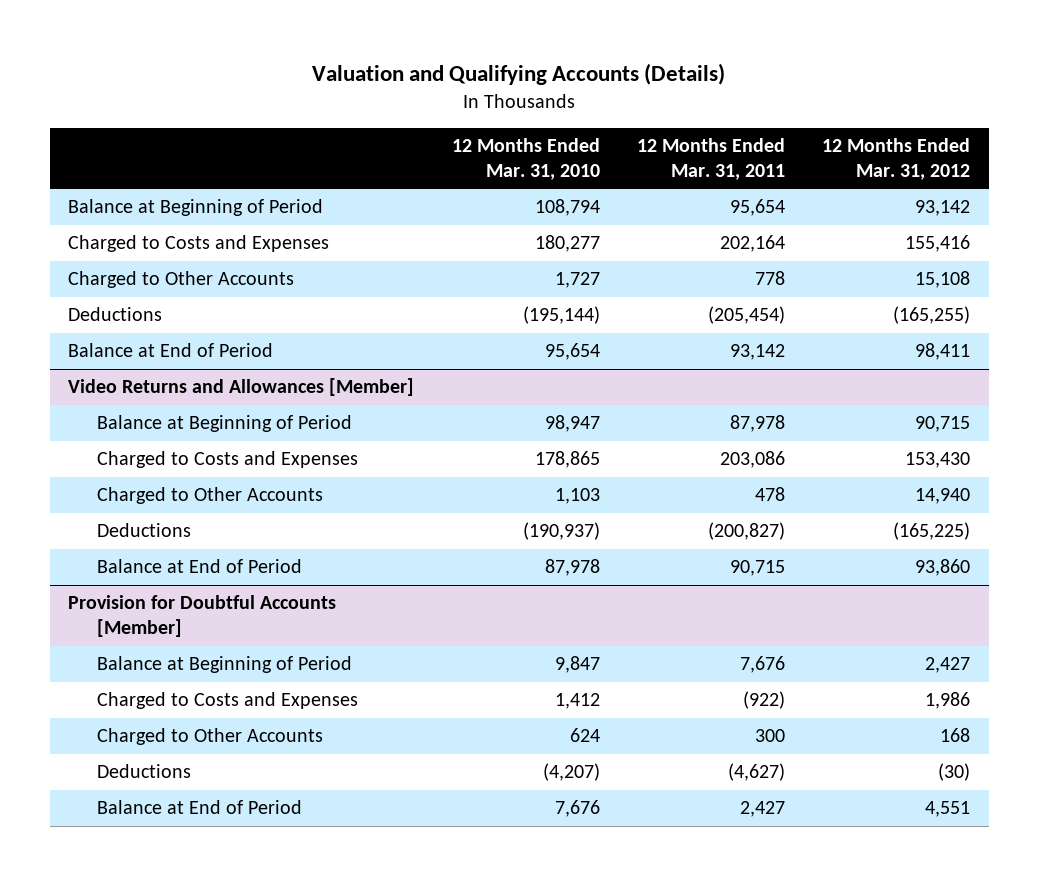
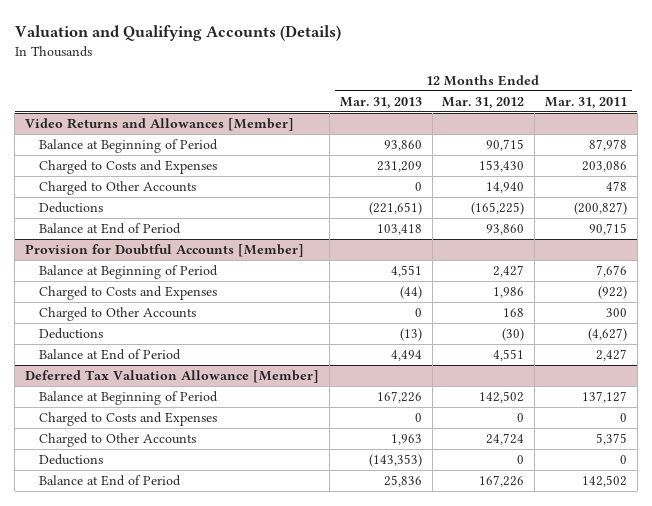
[451,137,600,181] 12 Months Ended Mar. 31, 2010 -> none
none -> [339,96,422,109] Mar. 31, 2013
[68,199,324,217] Balance at Beginning of Period -> none
[68,235,330,253] Charged to Costs and Expenses -> none
[68,271,295,289] Charged to Other Accounts -> none
[68,307,163,322] Deductions -> none
[68,343,274,358] Balance at End of Period -> none
none -> [25,369,320,383] Deferred Tax Valuation Allowance [Member]
none -> [39,390,219,405] Balance at Beginning of Period
none -> [39,411,218,426] Charged to Costs and Expenses
none -> [39,432,197,447] Charged to Other Accounts
none -> [39,453,104,465] Deductions
none -> [39,474,182,486] Balance at End of Period

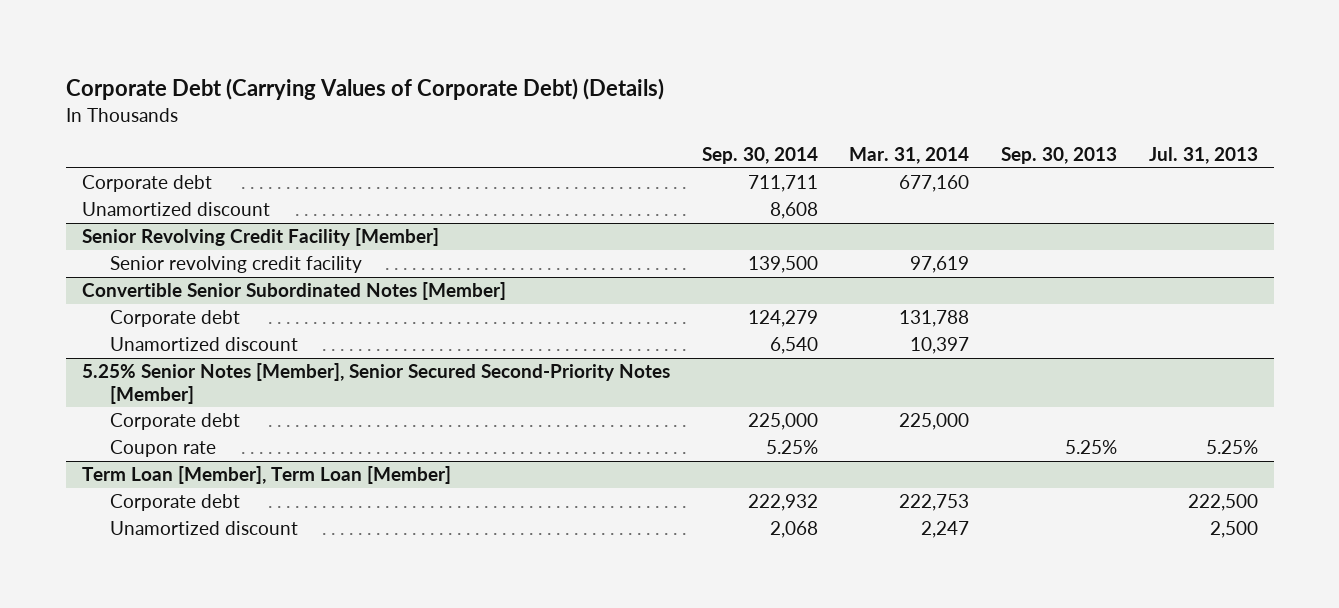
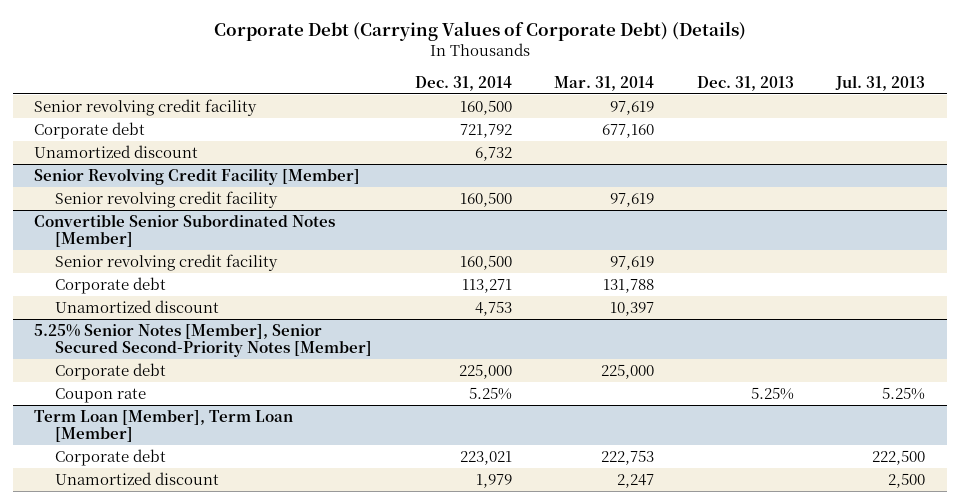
[701,147,818,165] Sep. 30, 2014 -> none
[1000,147,1117,165] Sep. 30, 2013 -> none
none -> [414,75,512,91] Dec. 31, 2014
none -> [696,75,794,91] Dec. 31, 2013
none -> [33,98,257,116] Senior revolving credit facility
none -> [55,253,279,271] Senior revolving credit facility

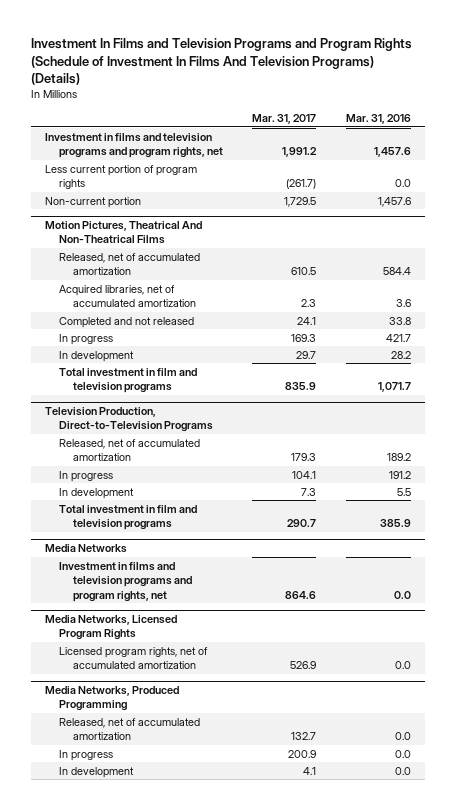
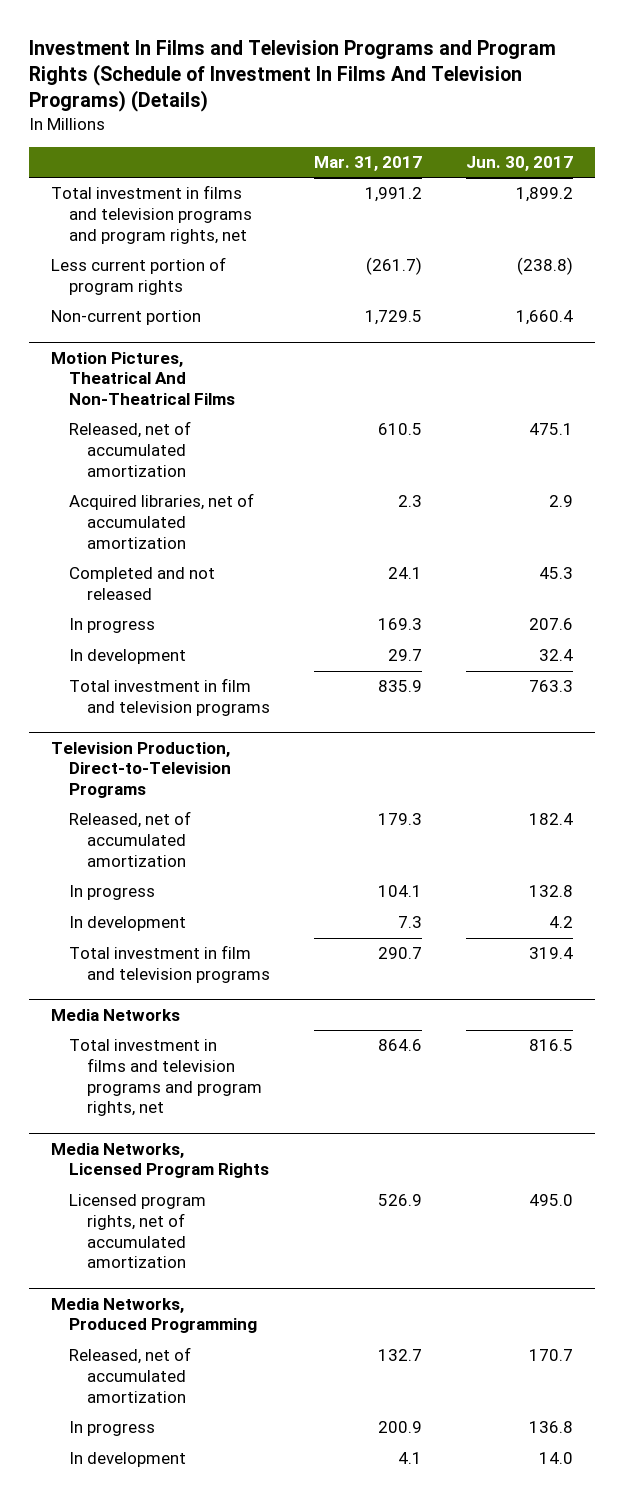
[345,114,411,125] Mar. 31, 2016 -> none
none -> [465,155,573,171] Jun. 30, 2017
[45,132,224,159] Investment in films and television programs and program rights, net -> [50,185,252,244] Total investment in films and television programs and program rights, net
[59,561,193,602] Investment in films and television programs and program rights, net -> [68,1039,263,1117] Total investment in films and television programs and program rights, net

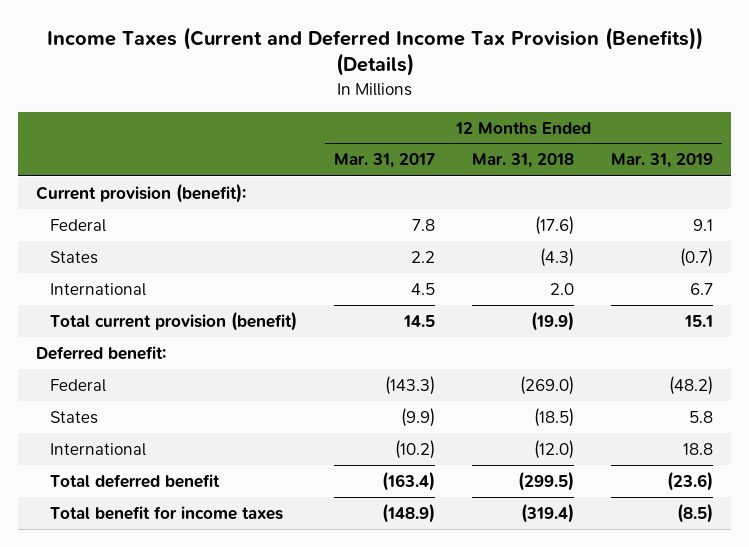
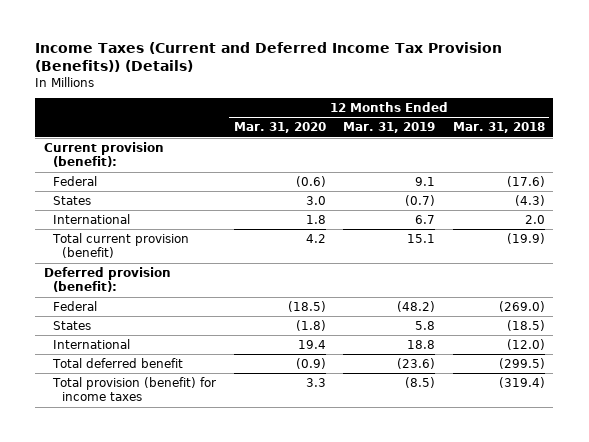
[334,153,436,169] Mar. 31, 2017 -> none
none -> [233,122,326,134] Mar. 31, 2020
[36,345,167,360] Deferred benefit: -> [44,266,172,293] Deferred provision (benefit):
[50,505,284,520] Total benefit for income taxes -> [52,376,217,402] Total provision (benefit) for income taxes

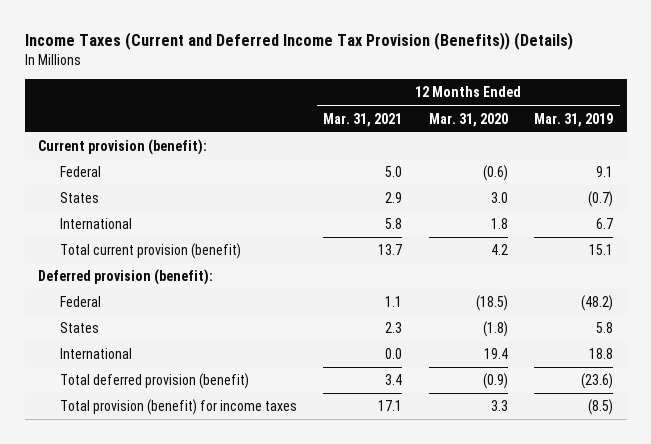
[452,122,545,134] Mar. 31, 2018 -> none
none -> [323,112,403,127] Mar. 31, 2021
[52,357,184,368] Total deferred benefit -> [59,373,249,390] Total deferred provision (benefit)

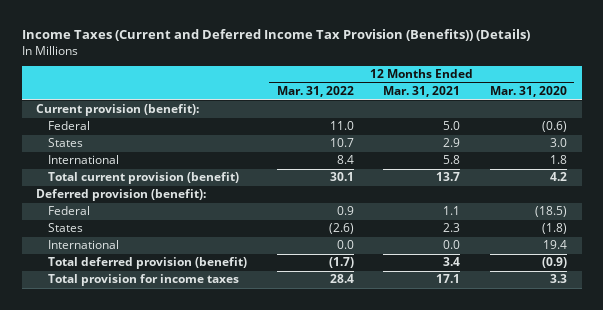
[534,112,614,127] Mar. 31, 2019 -> none
none -> [276,86,354,98] Mar. 31, 2022
[59,399,297,416] Total provision (benefit) for income taxes -> [47,274,239,287] Total provision for income taxes

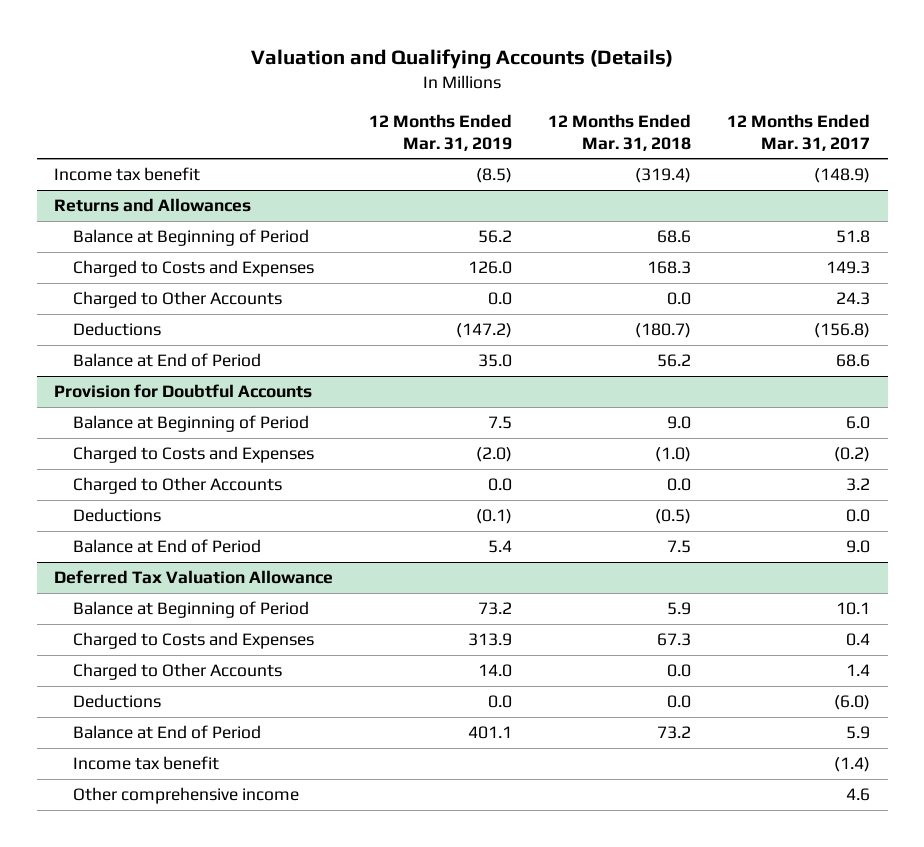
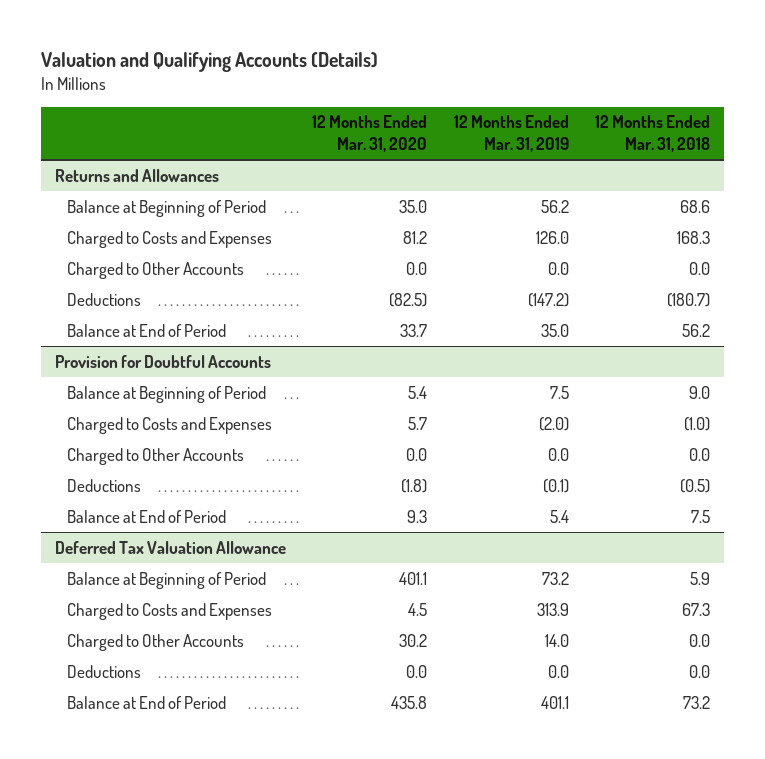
[726,113,870,151] 12 Months Ended Mar. 31, 2017 -> none
none -> [312,115,428,153] 12 Months Ended Mar. 31, 2020
[54,167,201,182] Income tax benefit -> none
[72,756,219,771] Income tax benefit -> none
[72,787,299,805] Other comprehensive income -> none

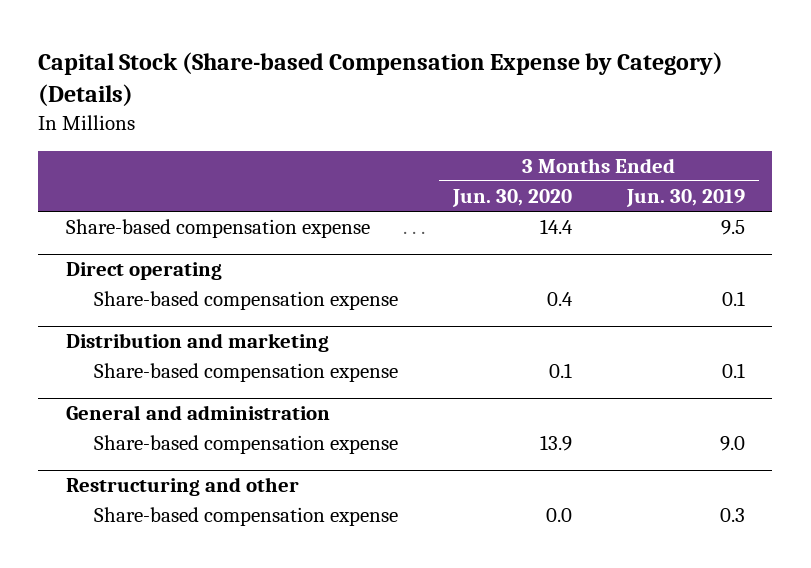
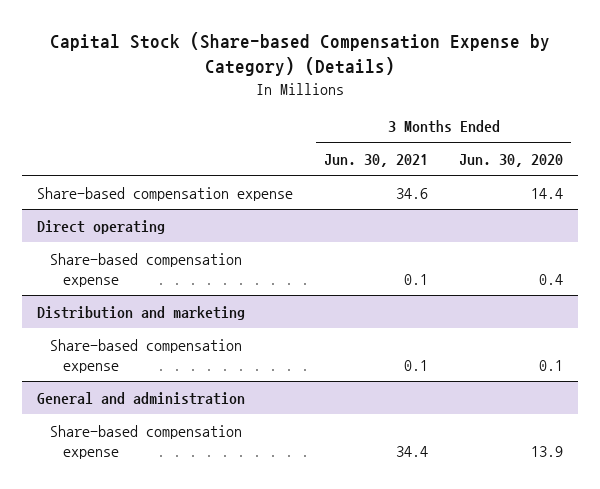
[625,189,745,208] Jun. 30, 2019 -> none
none -> [324,154,429,168] Jun. 30, 2021
[65,477,299,497] Restructuring and other -> none
[93,507,398,527] Share-based compensation expense -> none

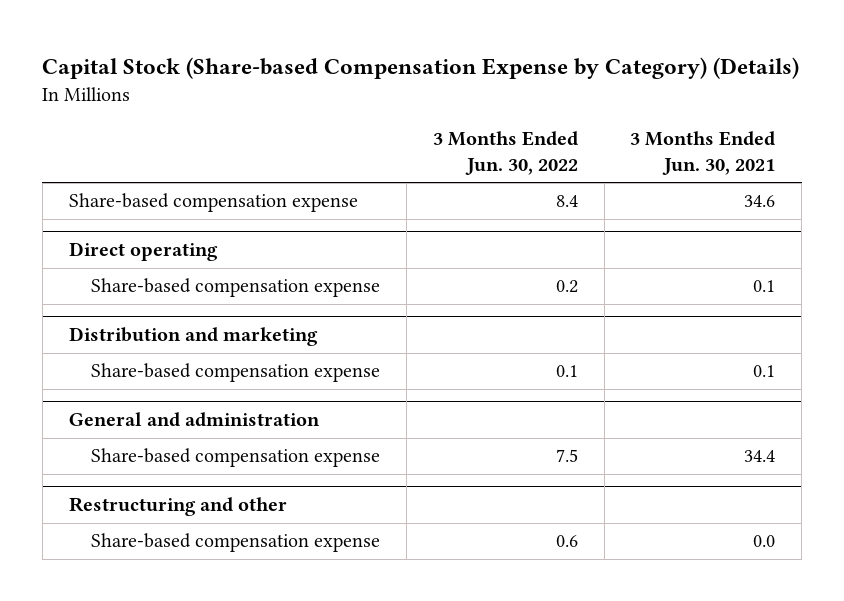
[459,154,564,168] Jun. 30, 2020 -> none
none -> [432,130,578,175] 3 Months Ended Jun. 30, 2022
none -> [68,497,287,517] Restructuring and other
none -> [90,533,380,553] Share-based compensation expense

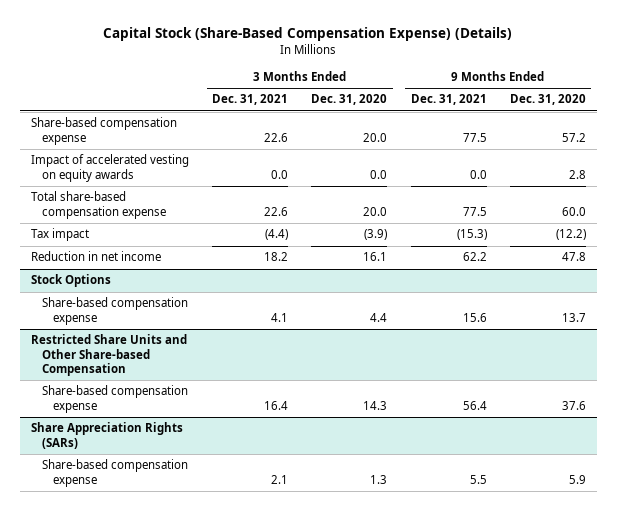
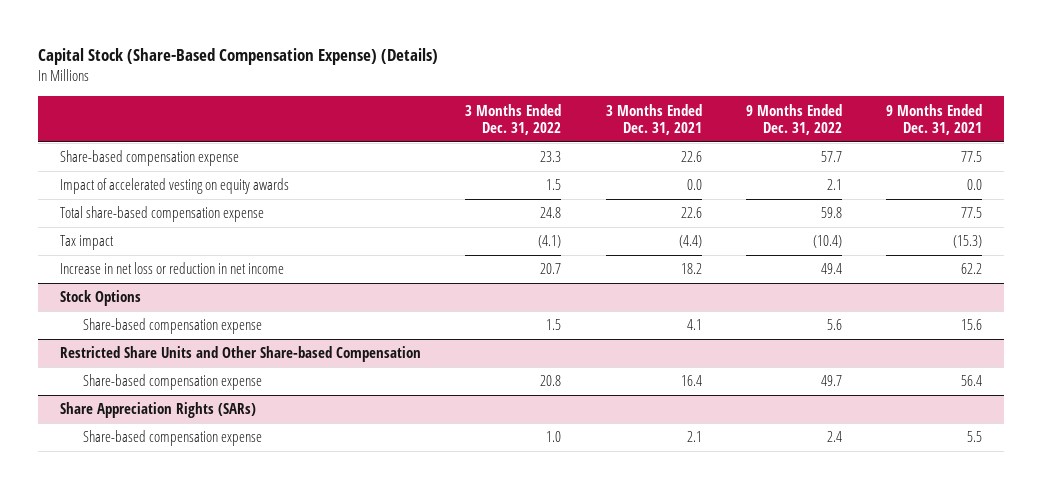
[311,94,388,106] Dec. 31, 2020 -> none
[509,94,586,106] Dec. 31, 2020 -> none
none -> [465,103,562,136] 3 Months Ended Dec. 31, 2022
none -> [745,103,842,136] 9 Months Ended Dec. 31, 2022
[31,251,162,262] Reduction in net income -> [60,262,285,275] Increase in net loss or reduction in net income

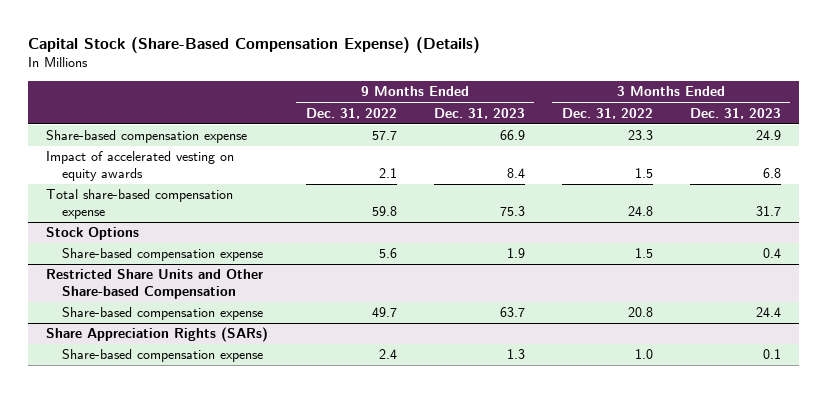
[605,103,702,136] 3 Months Ended Dec. 31, 2021 -> none
[886,103,983,136] 9 Months Ended Dec. 31, 2021 -> none
none -> [433,107,525,119] Dec. 31, 2023
none -> [689,107,781,119] Dec. 31, 2023
[60,235,115,251] Tax impact -> none
[60,262,285,275] Increase in net loss or reduction in net income -> none

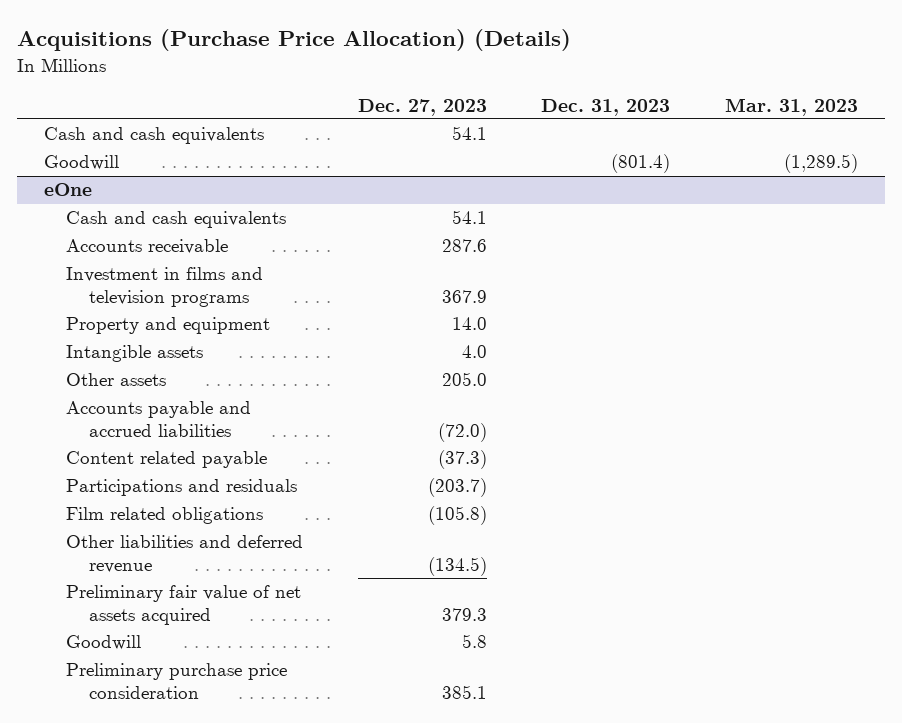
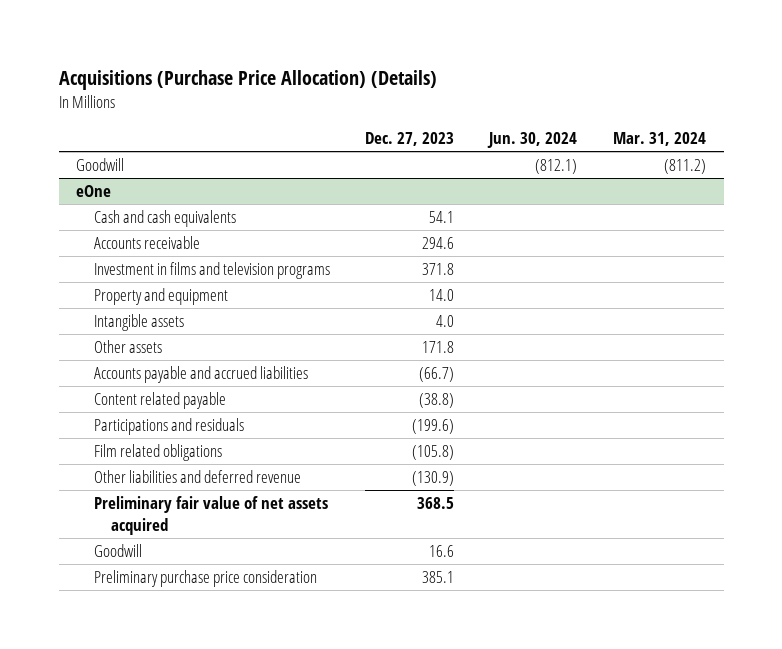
[541,98,671,116] Dec. 31, 2023 -> none
[724,97,858,116] Mar. 31, 2023 -> none
none -> [487,132,578,149] Jun. 30, 2024
none -> [612,132,706,147] Mar. 31, 2024
[44,127,265,145] Cash and cash equivalents -> none
[441,239,487,253] 287.6 -> [422,237,455,250] 294.6
[441,290,487,304] 367.9 -> [422,263,455,276] 371.8
[441,372,487,387] 205.0 -> [422,341,455,354] 171.8
[437,423,487,443] (72.0) -> [419,367,455,383] (66.7)
[437,450,487,470] (37.3) -> [419,393,455,409] (38.8)
[427,478,487,498] (203.7) -> [412,419,455,435] (199.6)
[427,557,487,577] (134.5) -> [412,471,455,487] (130.9)
[441,608,487,622] 379.3 -> [417,497,455,510] 368.5
[461,634,487,649] 5.8 -> [429,545,455,558] 16.6

